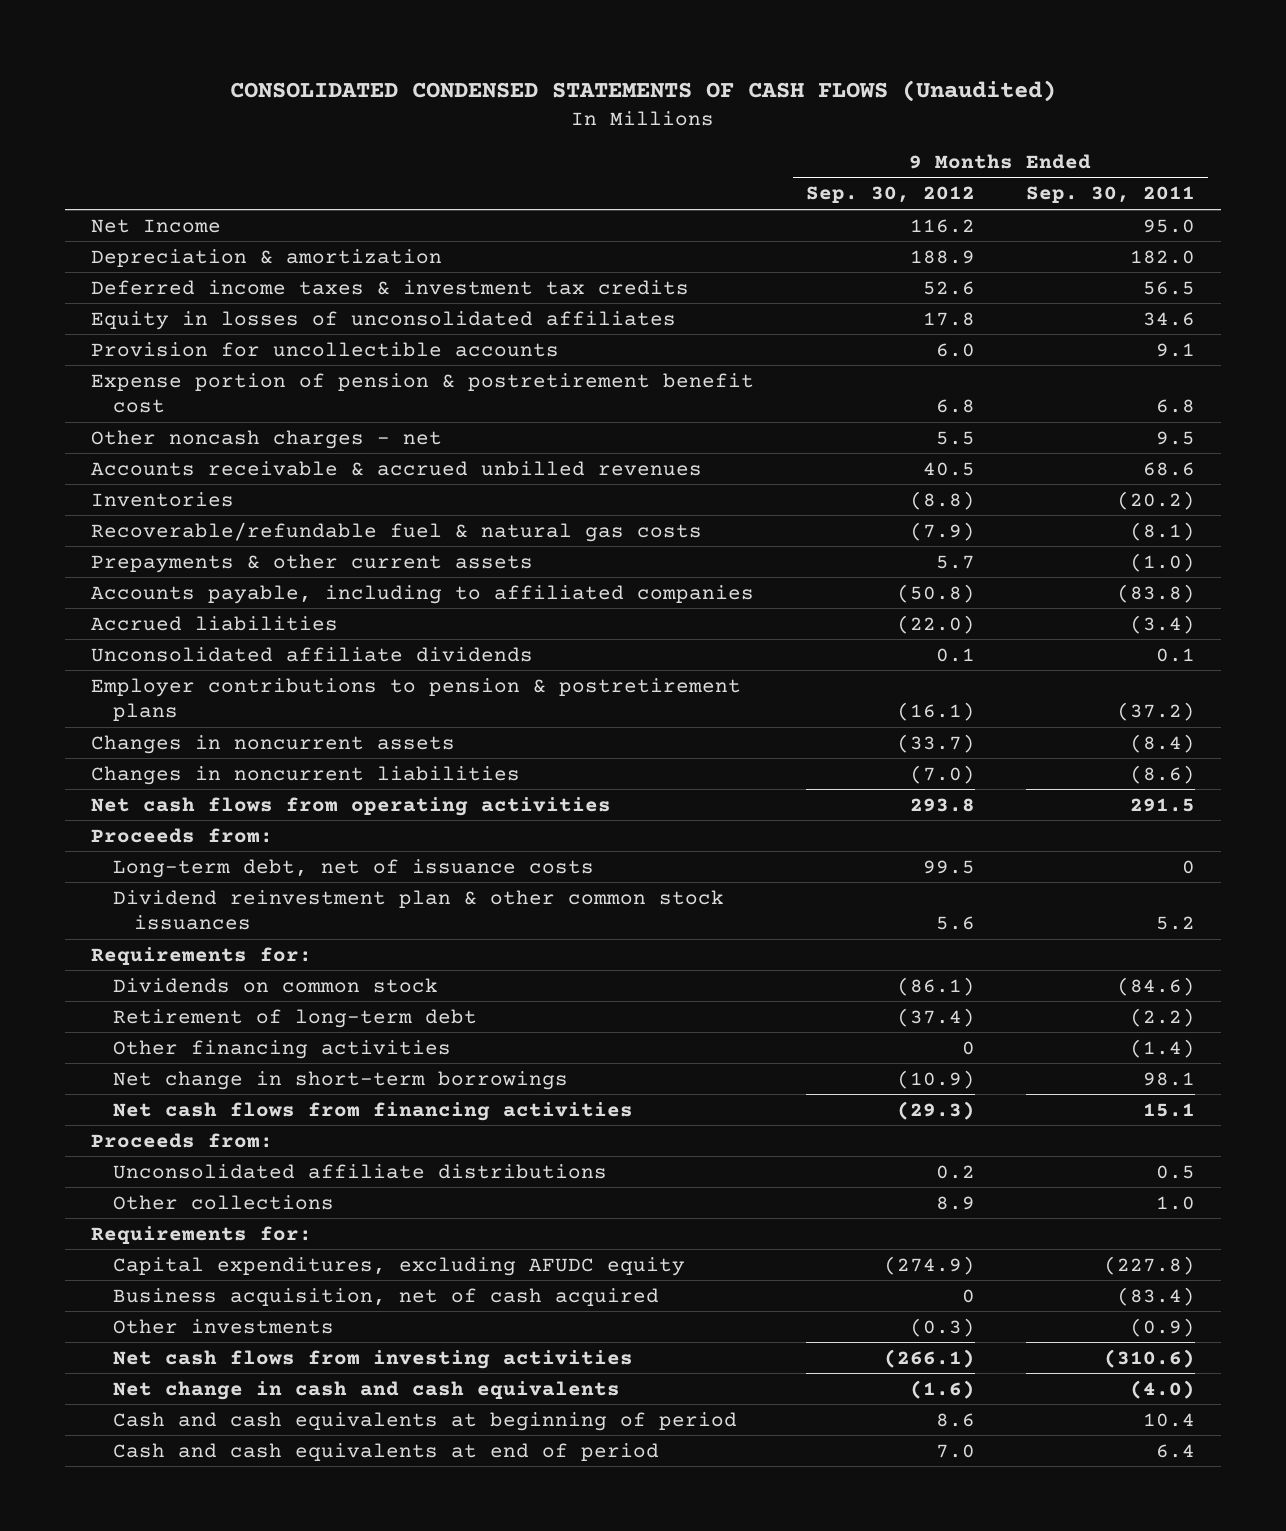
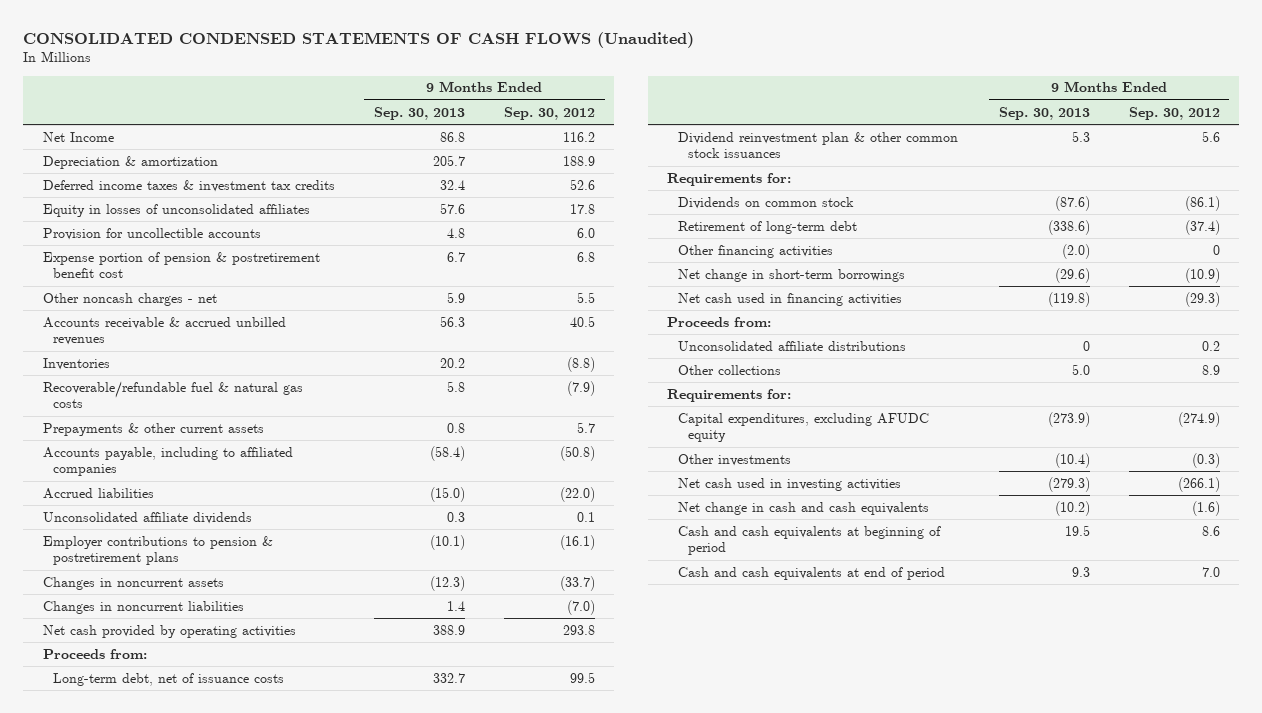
[1026,186,1196,204] Sep. 30, 2011 -> none
none -> [373,106,465,120] Sep. 30, 2013
[90,796,611,816] Net cash flows from operating activities -> [42,624,296,638] Net cash provided by operating activities
[112,1101,633,1121] Net cash flows from financing activities -> [677,292,902,306] Net cash used in financing activities
[112,1287,659,1306] Business acquisition, net of cash acquired -> none
[112,1349,633,1369] Net cash flows from investing activities -> [677,477,901,491] Net cash used in investing activities

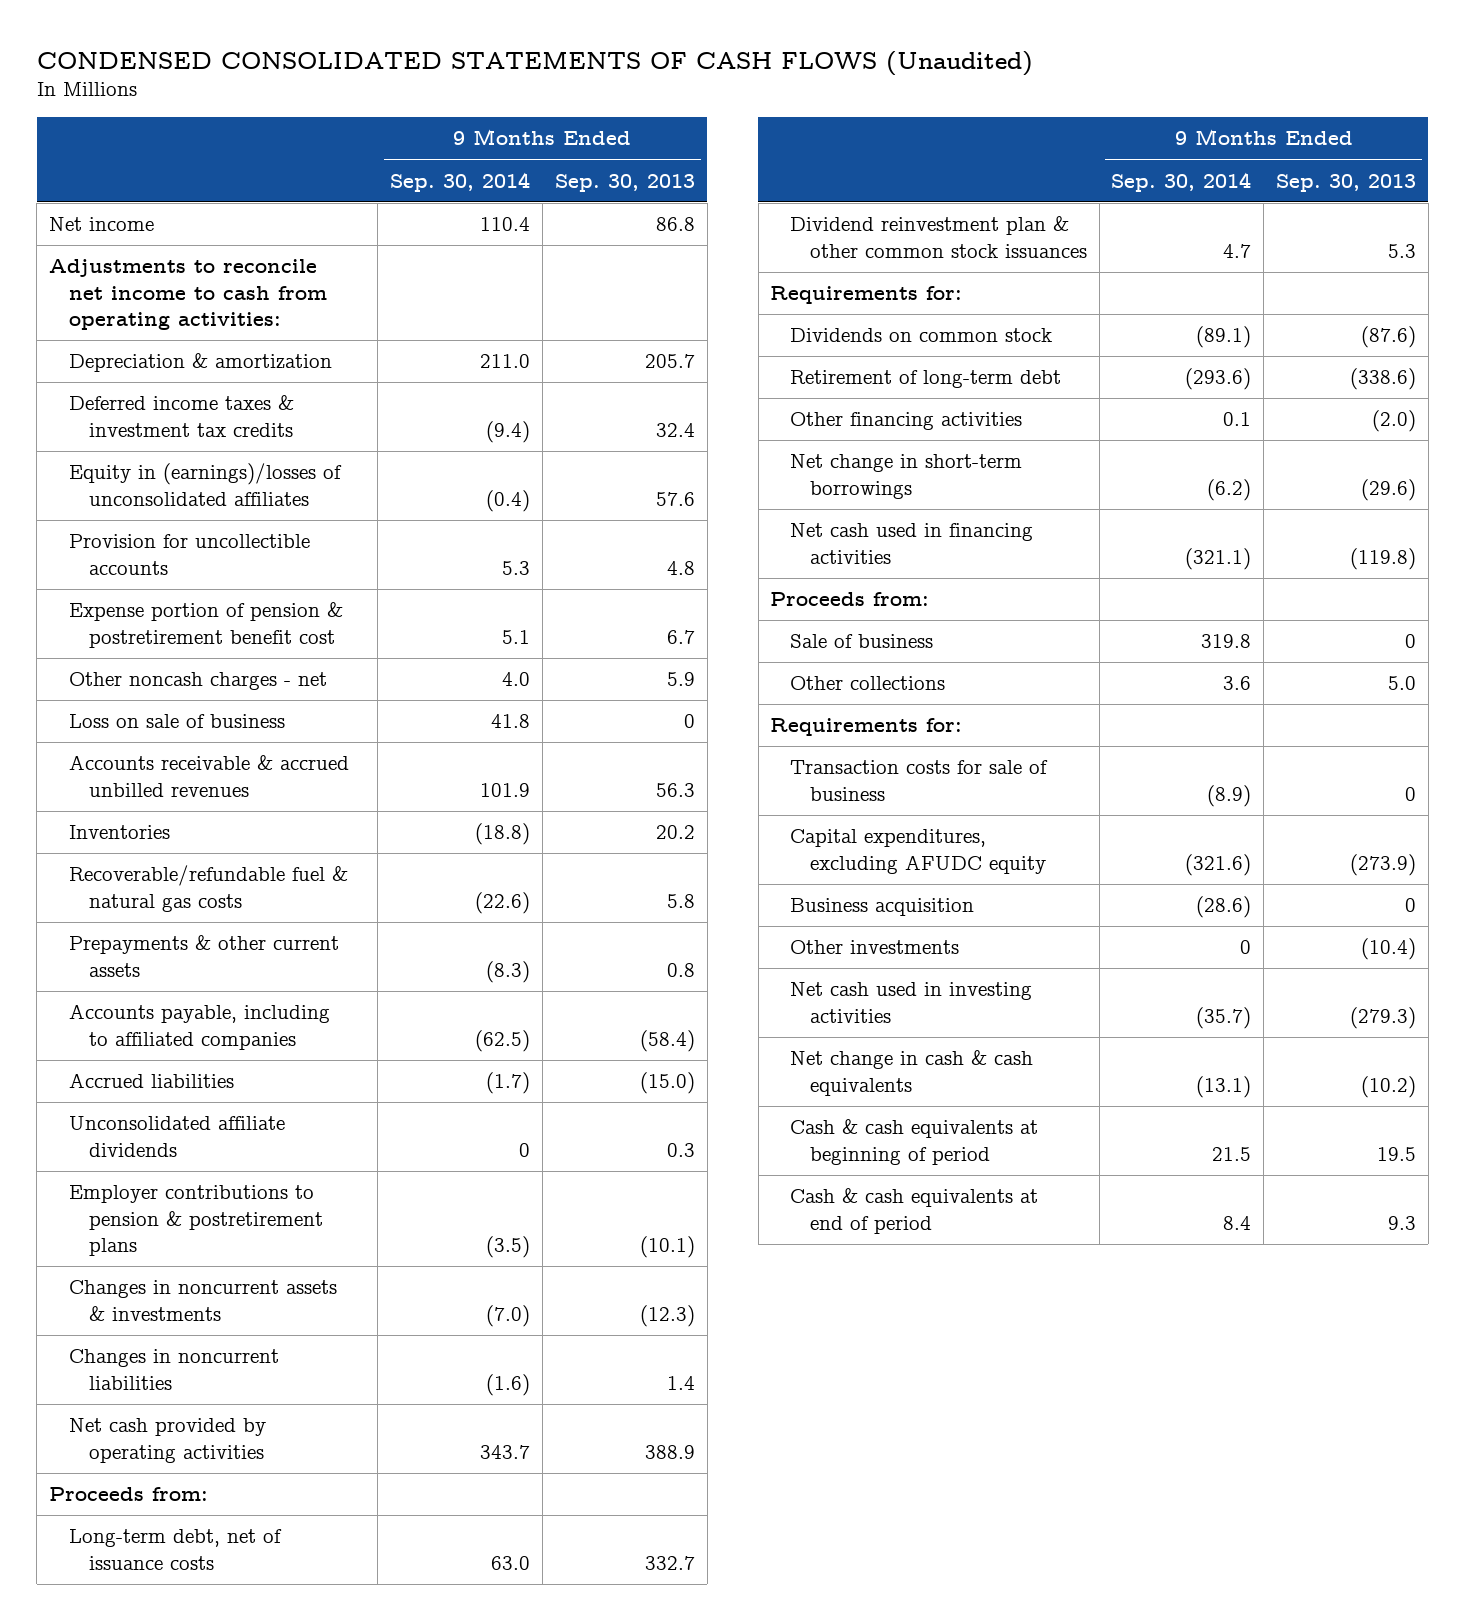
[23,32,695,49] CONSOLIDATED CONDENSED STATEMENTS OF CASH FLOWS (Unaudited) -> [36,50,1033,76] CONDENSED CONSOLIDATED STATEMENTS OF CASH FLOWS (Unaudited)
[503,106,595,120] Sep. 30, 2012 -> none
none -> [390,171,531,192] Sep. 30, 2014
[42,131,114,142] Net Income -> [49,217,155,232] Net income
none -> [49,259,327,330] Adjustments to reconcile net income to cash from operating activities:
[42,203,310,217] Equity in losses of unconsolidated affiliates -> [68,463,342,506] Equity in (earnings)/losses of unconsolidated affiliates
none -> [68,714,285,729] Loss on sale of business
[42,576,224,590] Changes in noncurrent assets -> [68,1280,337,1321] Changes in noncurrent assets & investments
[677,340,906,351] Unconsolidated affiliate distributions -> none
none -> [790,634,934,649] Sale of business
none -> [790,760,1049,801] Transaction costs for sale of business
none -> [790,898,975,917] Business acquisition
[677,501,929,515] Net change in cash and cash equivalents -> [790,1050,1034,1096] Net change in cash & cash equivalents
[677,525,941,556] Cash and cash equivalents at beginning of period -> [790,1119,1039,1165] Cash & cash equivalents at beginning of period
[677,566,945,580] Cash and cash equivalents at end of period -> [790,1188,1039,1234] Cash & cash equivalents at end of period

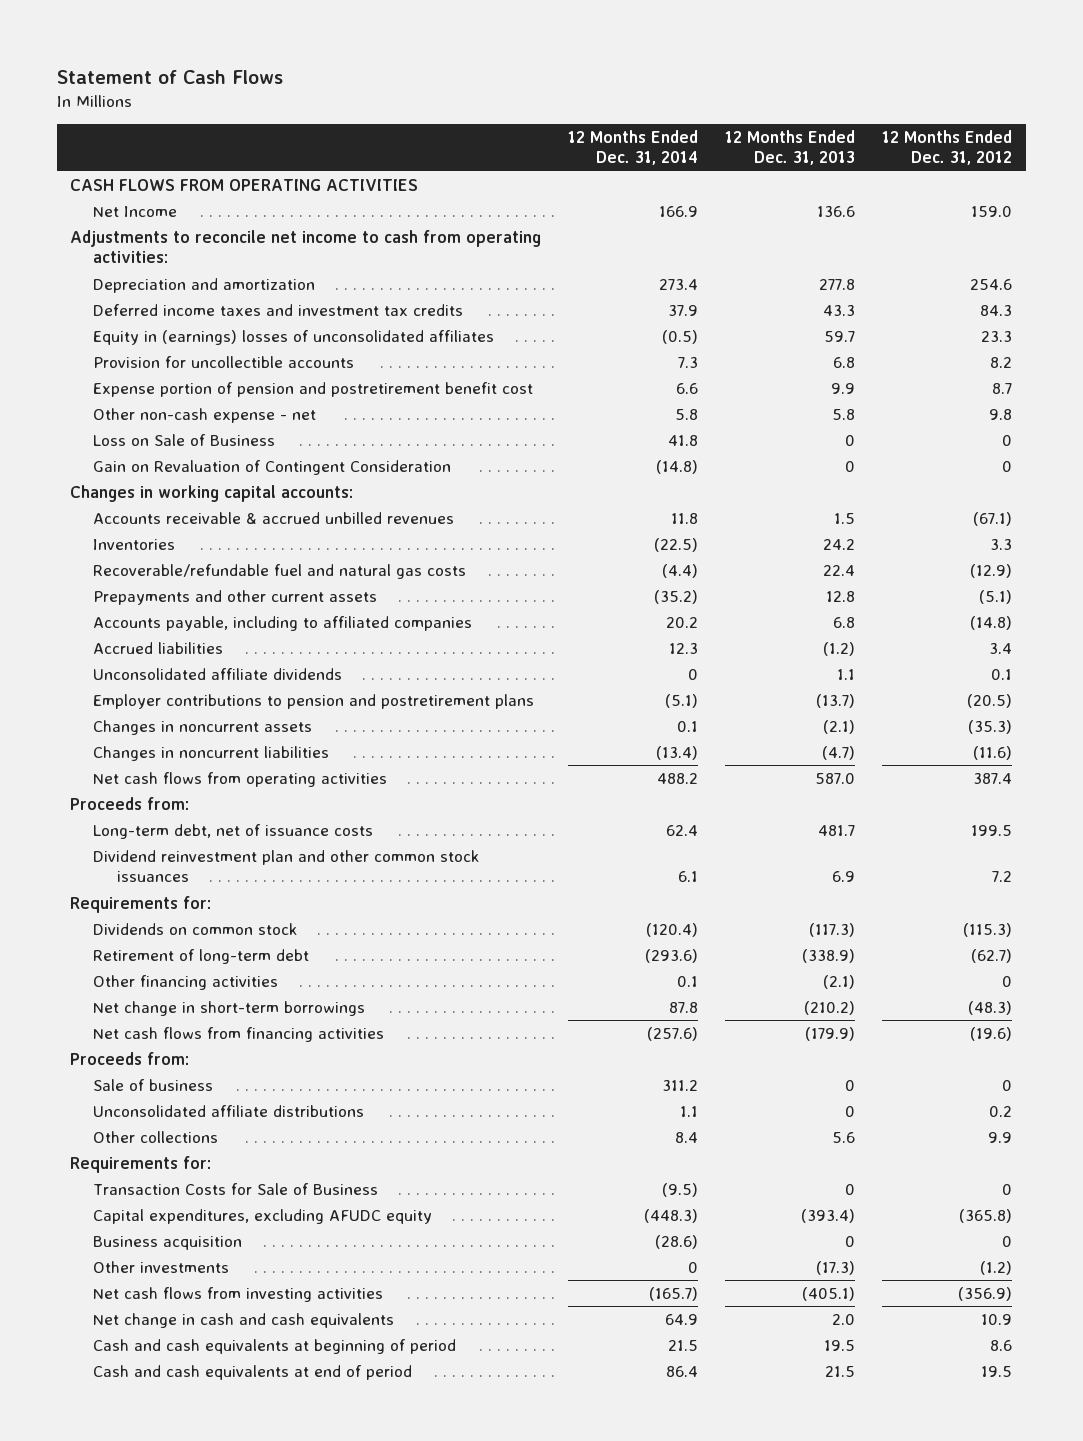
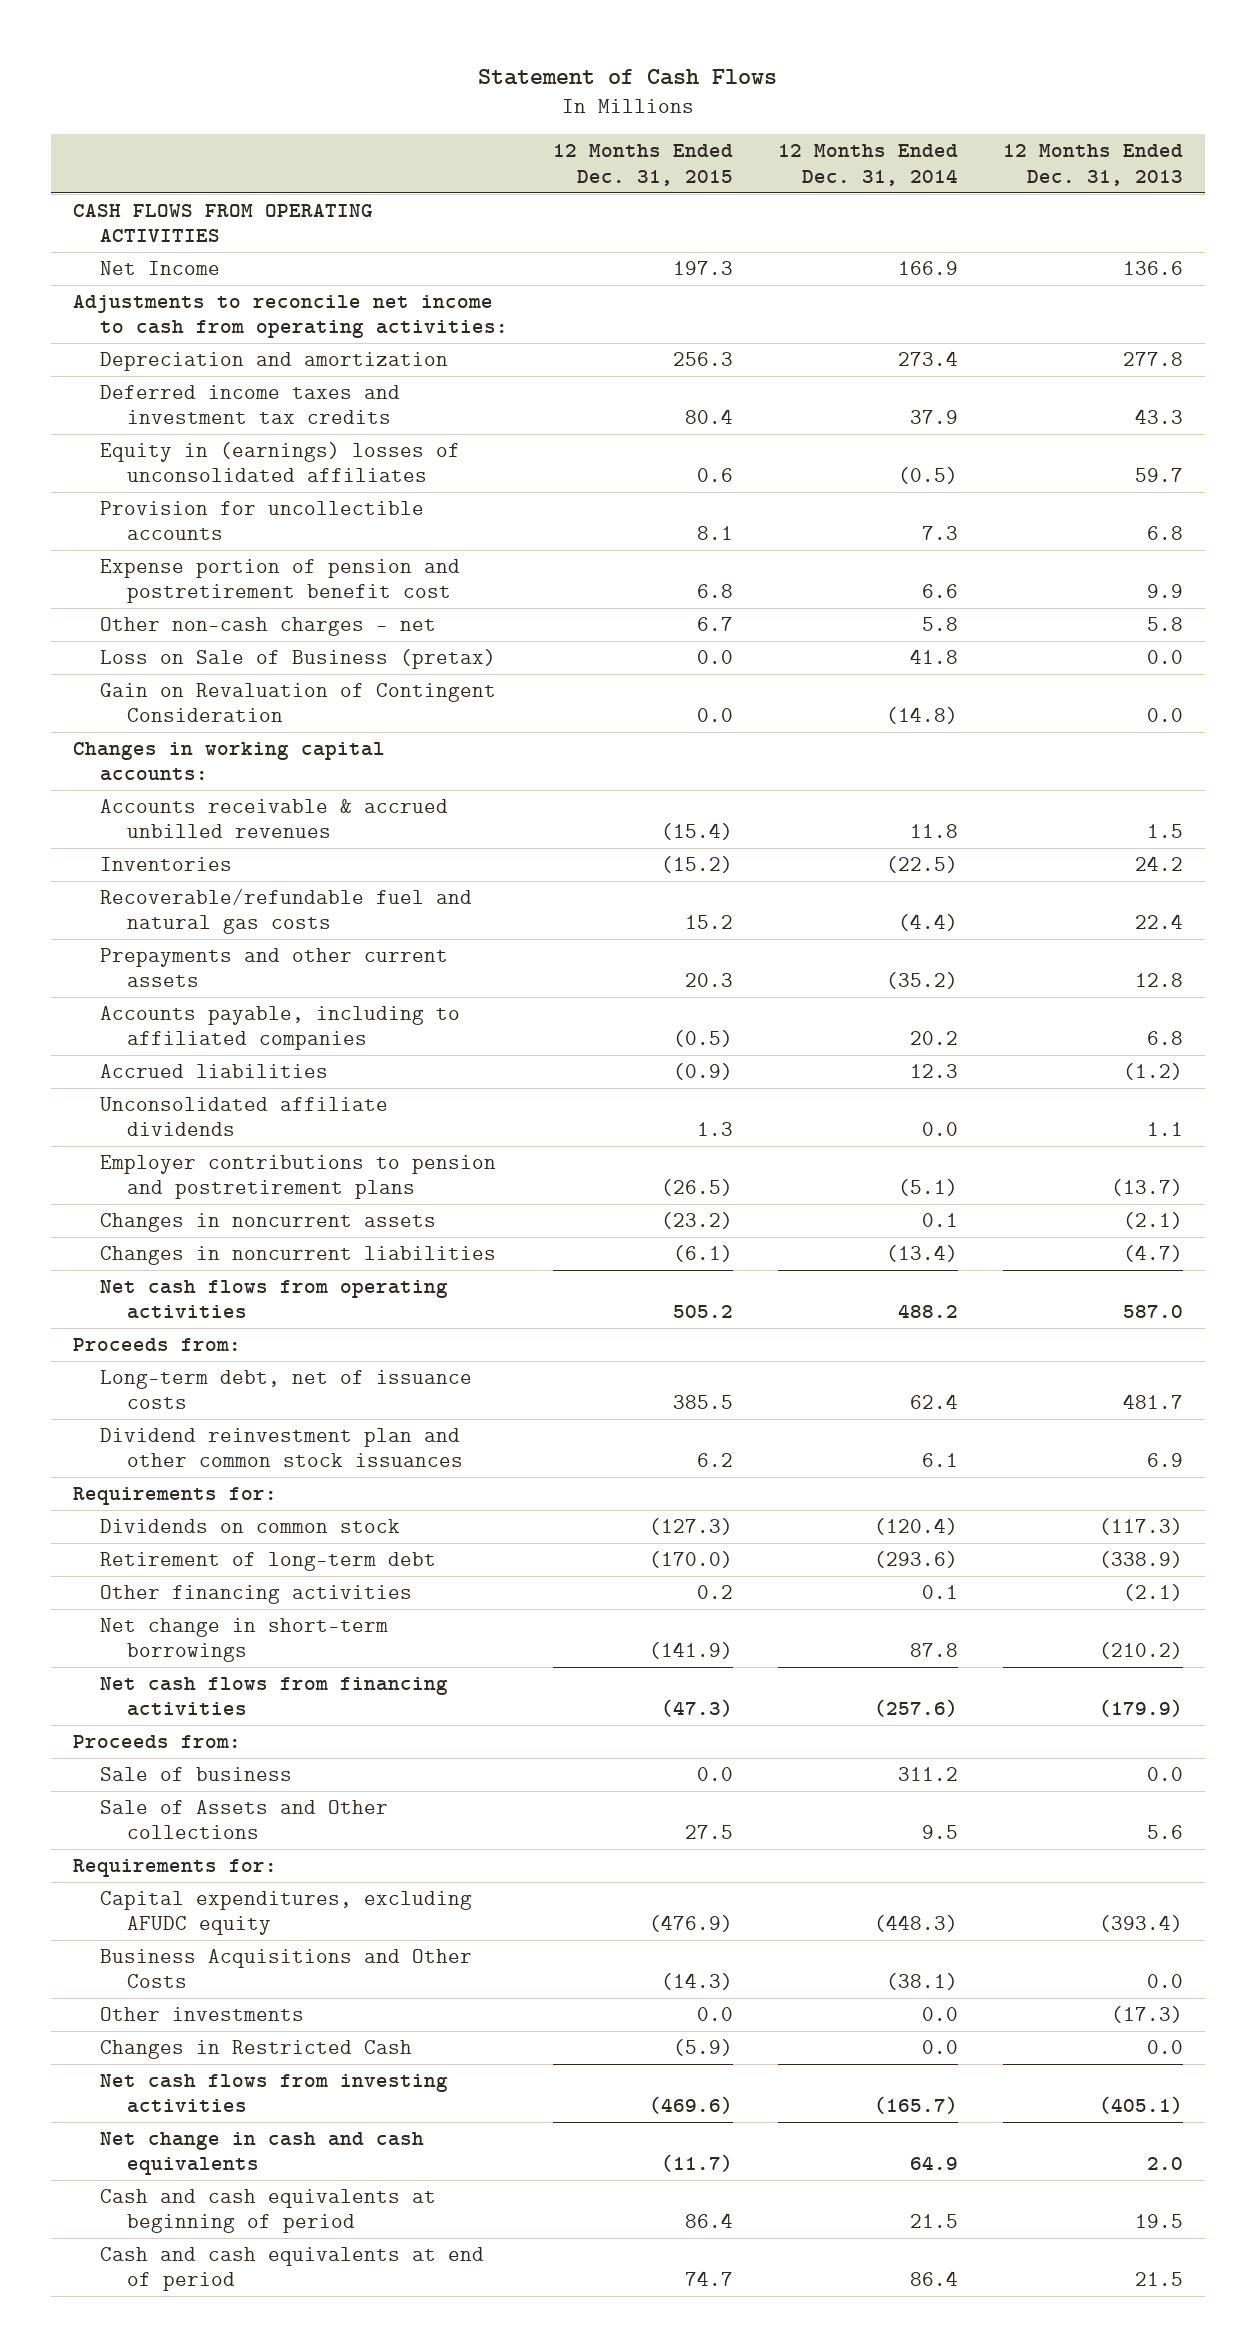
[882,129,1013,166] 12 Months Ended Dec. 31, 2012 -> none
none -> [553,144,734,186] 12 Months Ended Dec. 31, 2015
[93,407,317,423] Other non-cash expense - net -> [100,616,437,636] Other non-cash charges - net
[93,433,276,446] Loss on Sale of Business -> [100,648,497,669] Loss on Sale of Business (pretax)
[845,434,856,446] 0 -> [1146,649,1183,664] 0.0
[845,460,856,472] 0 -> [1146,708,1183,723] 0.0
[688,668,699,680] 0 -> [921,1122,958,1137] 0.0
[93,1104,365,1117] Unconsolidated affiliate distributions -> none
[845,1079,856,1091] 0 -> [1146,1766,1183,1781] 0.0
[93,1130,219,1143] Other collections -> [100,1799,389,1840] Sale of Assets and Other collections
[675,1131,699,1143] 8.4 -> [921,1825,958,1840] 9.5
[93,1182,379,1195] Transaction Costs for Sale of Business -> none
[93,1235,243,1250] Business acquisition -> [100,1948,473,1989] Business Acquisitions and Other Costs
[655,1234,699,1249] (28.6) -> [885,1973,958,1991] (38.1)
[845,1235,856,1247] 0 -> [1146,1974,1183,1989] 0.0
[688,1261,699,1273] 0 -> [921,2006,958,2021] 0.0
none -> [100,2039,413,2059] Changes in Restricted Cash

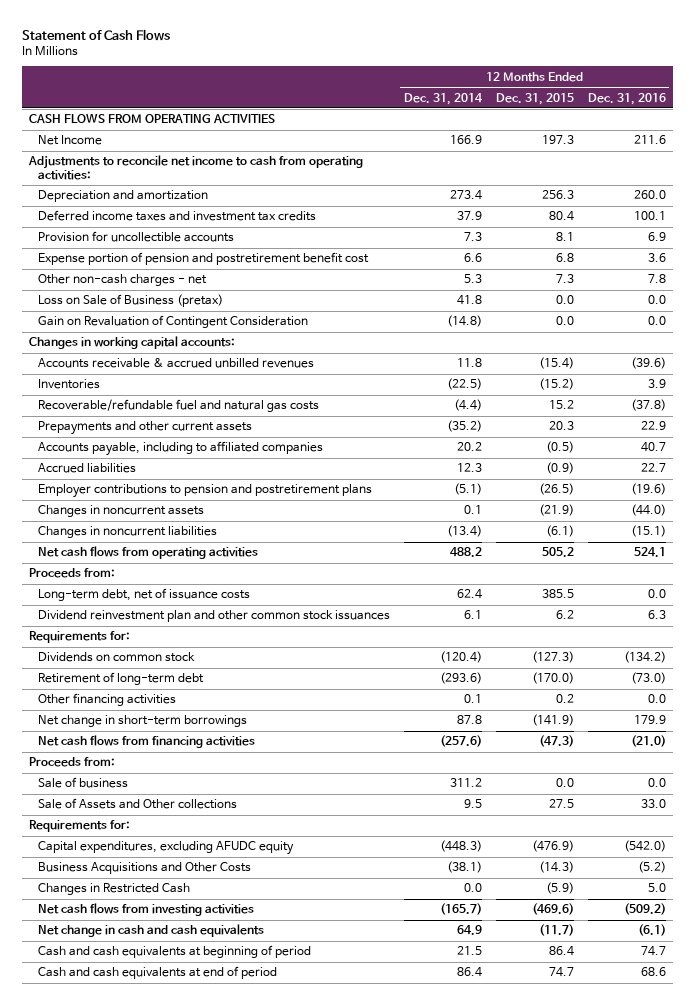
[1002,144,1183,186] 12 Months Ended Dec. 31, 2013 -> none
none -> [587,92,666,105] Dec. 31, 2016
[100,441,461,483] Equity in (earnings) losses of unconsolidated affiliates -> none
[697,616,734,631] 6.7 -> [555,274,574,284] 7.3
[921,616,958,631] 5.8 -> [463,274,482,284] 5.3
[100,1096,389,1137] Unconsolidated affiliate dividends -> none
[661,1211,734,1229] (23.2) -> [538,504,574,517] (21.9)
[100,2006,305,2021] Other investments -> none

